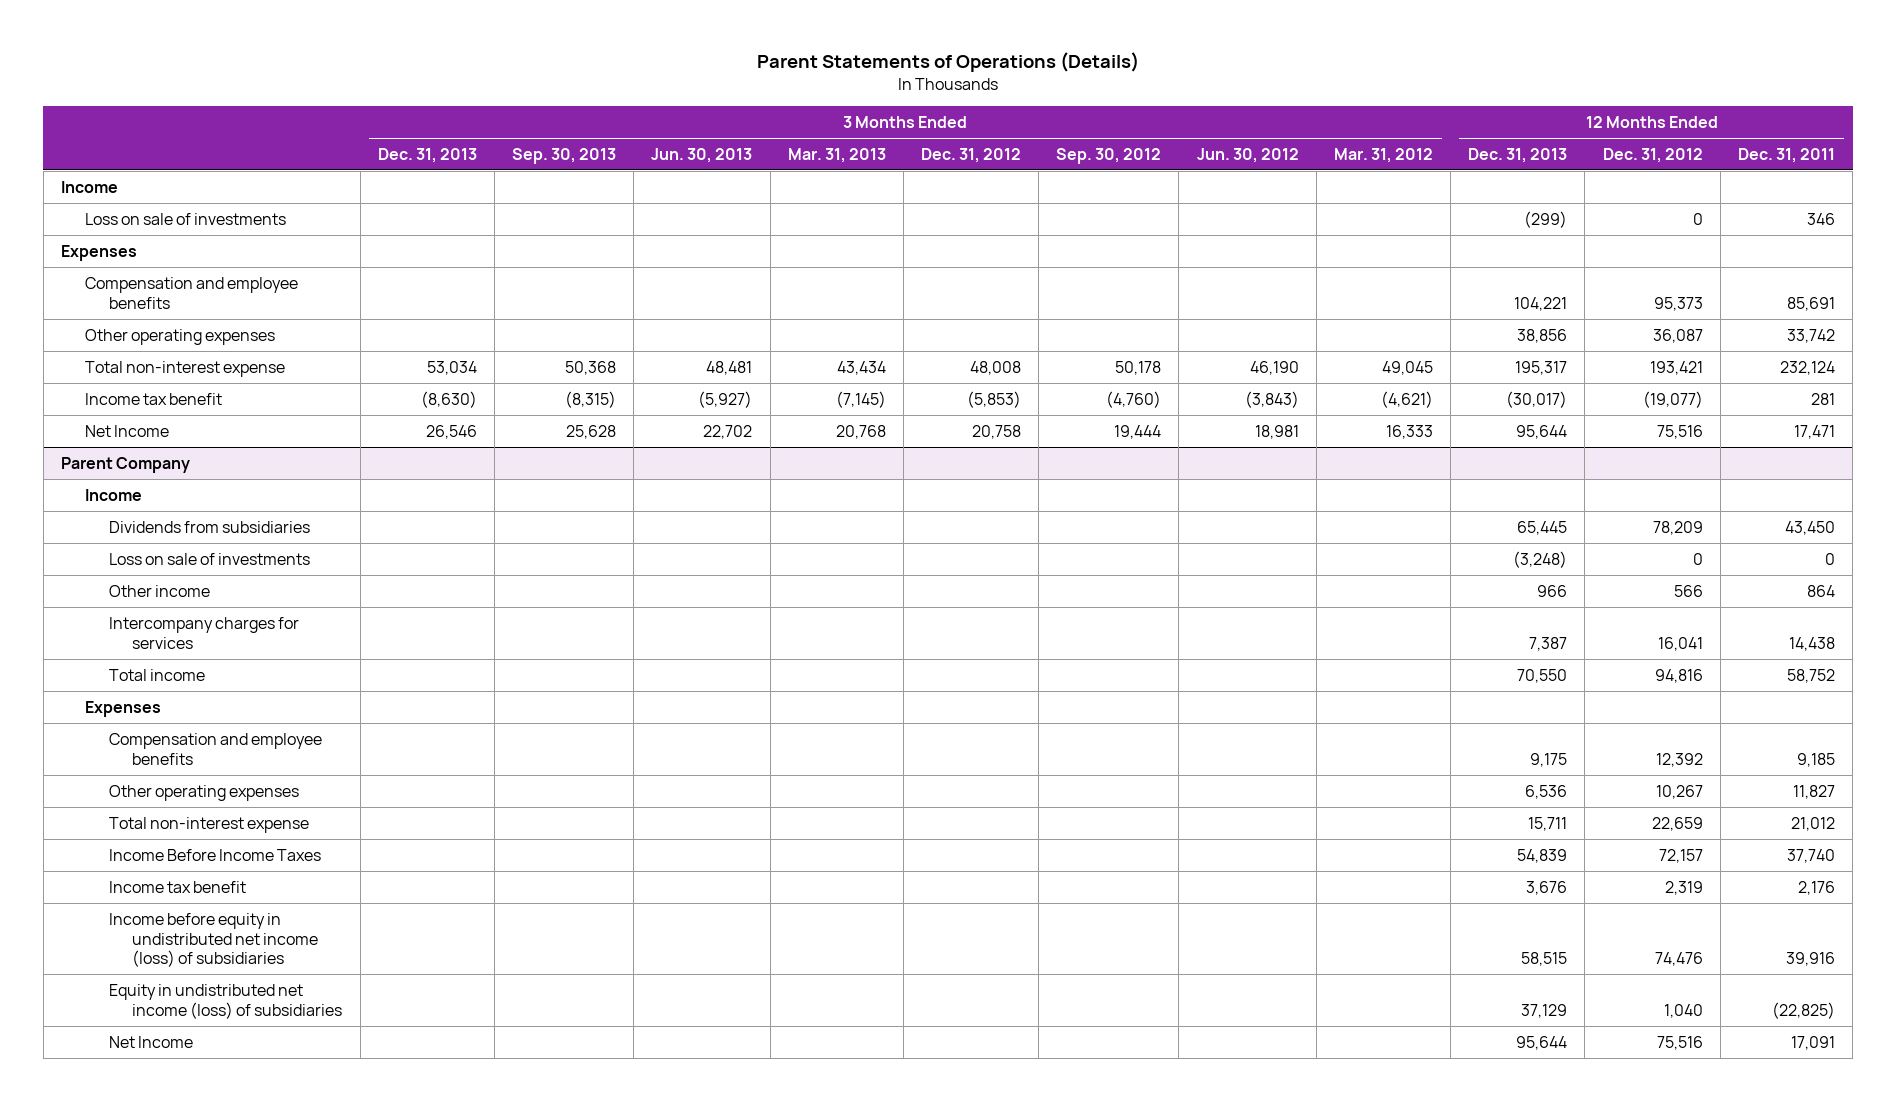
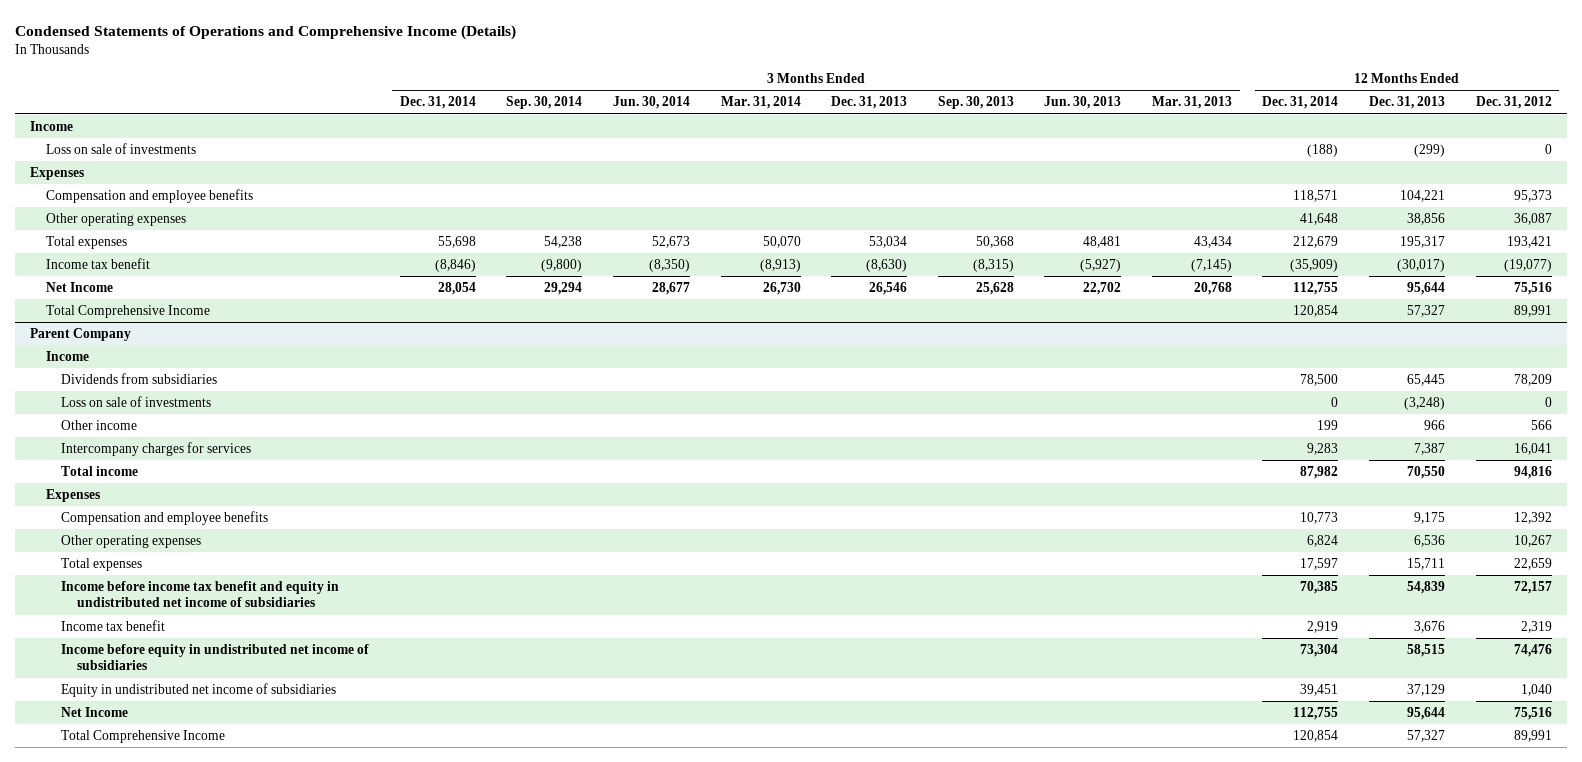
[756,52,1139,73] Parent Statements of Operations (Details) -> [15,24,517,40] Condensed Statements of Operations and Comprehensive Income (Details)
[920,147,1021,163] Dec. 31, 2012 -> none
[1056,147,1162,164] Sep. 30, 2012 -> none
[1196,147,1299,163] Jun. 30, 2012 -> none
[1333,147,1433,163] Mar. 31, 2012 -> none
[1737,147,1835,163] Dec. 31, 2011 -> none
none -> [399,96,476,110] Dec. 31, 2014
none -> [506,96,583,110] Sep. 30, 2014
none -> [613,96,691,110] Jun. 30, 2014
none -> [720,96,801,110] Mar. 31, 2014
none -> [1262,96,1339,110] Dec. 31, 2014
[84,360,285,377] Total non-interest expense -> [45,235,127,249] Total expenses
none -> [45,304,210,318] Total Comprehensive Income
[108,816,309,833] Total non-interest expense -> [61,557,143,571] Total expenses
[108,848,321,861] Income Before Income Taxes -> [61,580,340,608] Income before income tax benefit and equity in undistributed net income of subsidiaries
[108,912,319,968] Income before equity in undistributed net income (loss) of subsidiaries -> [61,643,370,671] Income before equity in undistributed net income of subsidiaries
[108,983,343,1019] Equity in undistributed net income (loss) of subsidiaries -> [61,682,337,697] Equity in undistributed net income of subsidiaries
none -> [61,729,226,743] Total Comprehensive Income

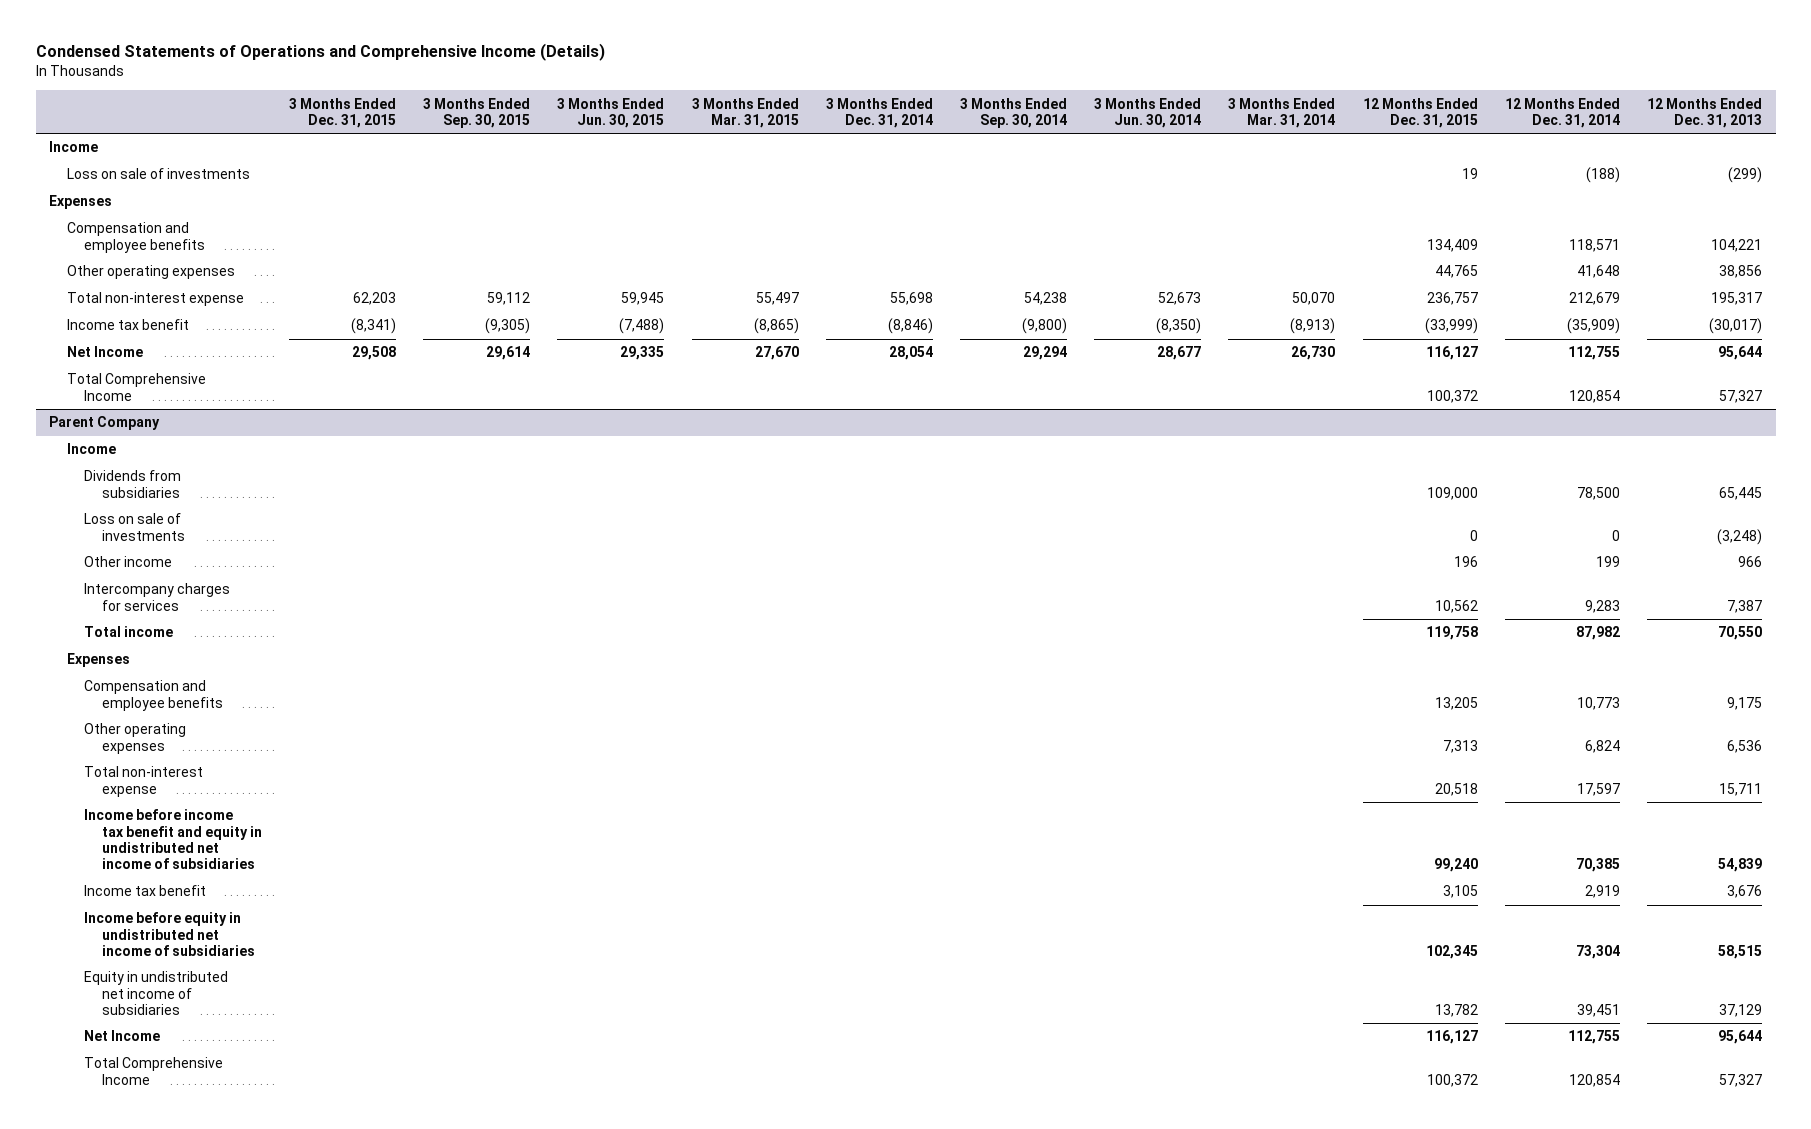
[831,96,908,110] Dec. 31, 2013 -> none
[937,96,1014,110] Sep. 30, 2013 -> none
[1044,96,1122,110] Jun. 30, 2013 -> none
[1151,96,1232,110] Mar. 31, 2013 -> none
[1475,96,1552,110] Dec. 31, 2012 -> none
none -> [288,97,396,129] 3 Months Ended Dec. 31, 2015
none -> [423,97,531,129] 3 Months Ended Sep. 30, 2015
none -> [557,97,665,129] 3 Months Ended Jun. 30, 2015
none -> [691,97,799,129] 3 Months Ended Mar. 31, 2015
none -> [1362,97,1478,129] 12 Months Ended Dec. 31, 2015
[45,235,127,249] Total expenses -> [66,292,244,307] Total non-interest expense
[61,557,143,571] Total expenses -> [84,766,204,797] Total non-interest expense

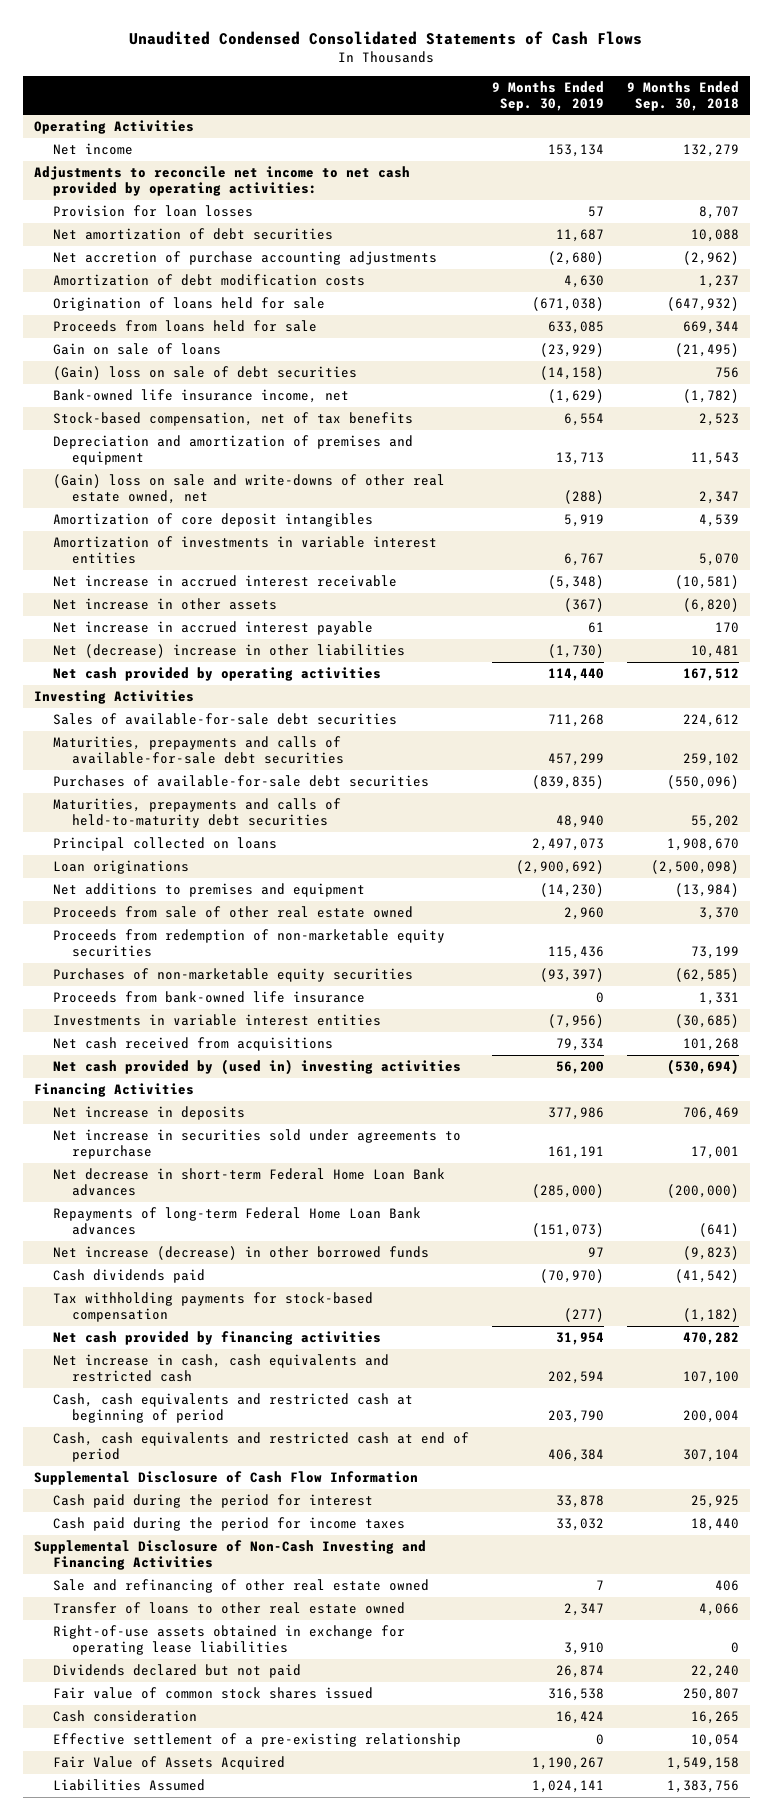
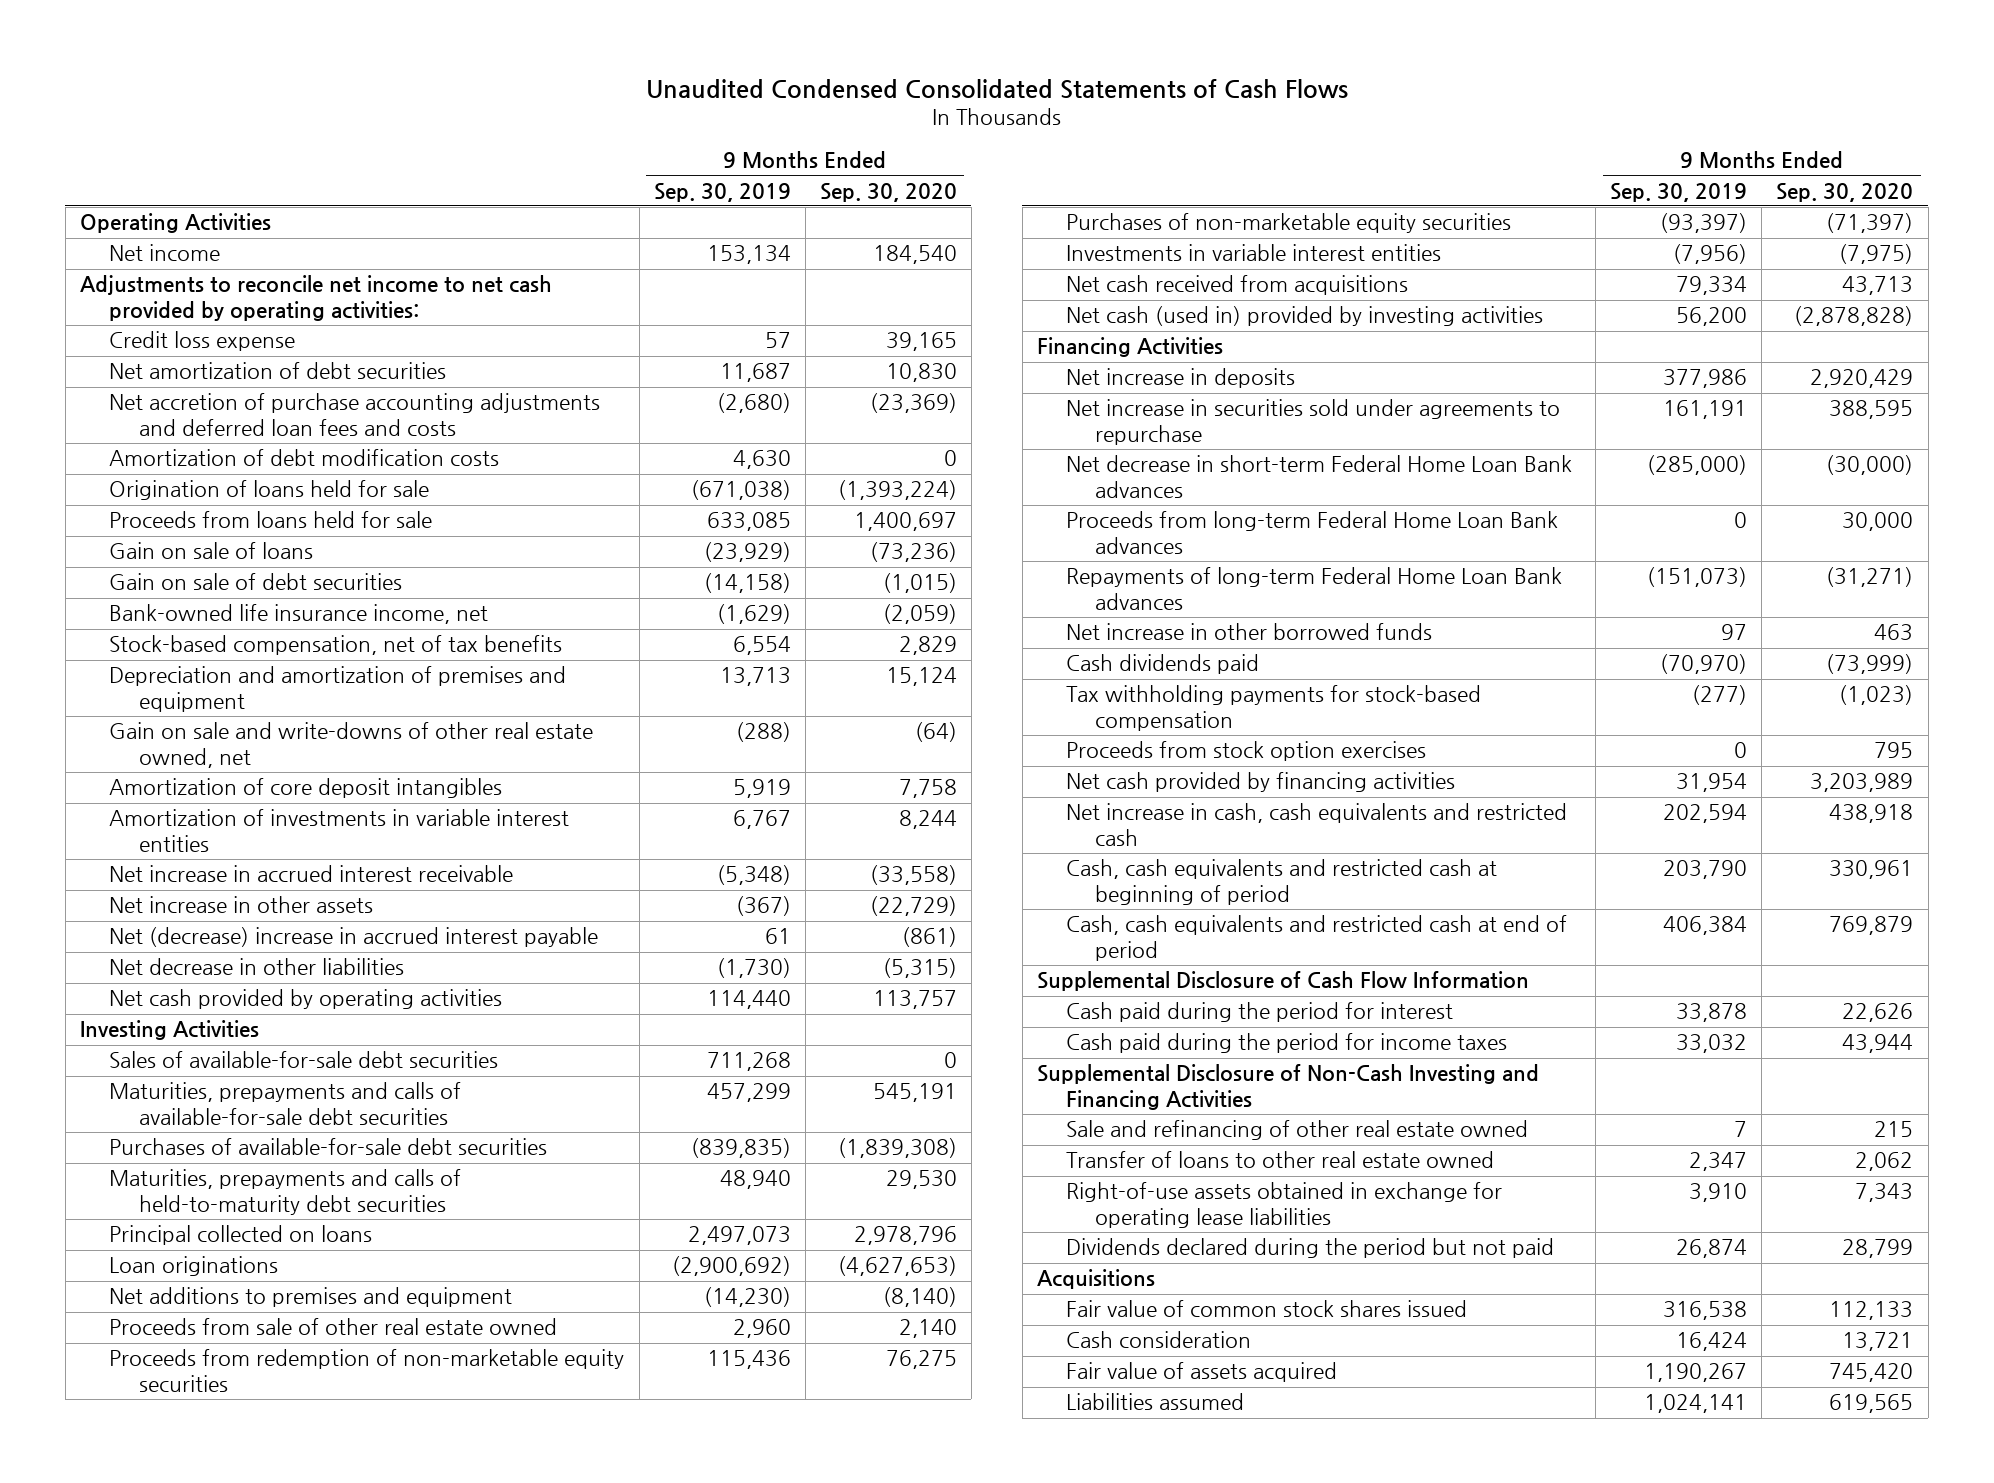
[626,80,739,111] 9 Months Ended Sep. 30, 2018 -> none
none -> [819,182,957,202] Sep. 30, 2020
[53,205,254,218] Provision for loan losses -> [109,331,296,352] Credit loss expense
[53,251,438,266] Net accretion of purchase accounting adjustments -> [109,393,601,437] Net accretion of purchase accounting adjustments and deferred loan fees and costs
[53,366,358,381] (Gain) loss on sale of debt securities -> [109,573,403,591] Gain on sale of debt securities
[53,474,446,505] (Gain) loss on sale and write-downs of other real estate owned, net -> [109,722,594,769] Gain on sale and write-downs of other real estate owned, net
[53,621,374,636] Net increase in accrued interest payable -> [109,927,599,948] Net (decrease) increase in accrued interest payable
[53,644,406,659] Net (decrease) increase in other liabilities -> [109,958,405,976] Net decrease in other liabilities
[53,991,366,1004] Proceeds from bank-owned life insurance -> none
[53,1059,462,1076] Net cash provided by (used in) investing activities -> [1066,306,1544,327] Net cash (used in) provided by investing activities
none -> [1066,511,1559,555] Proceeds from long-term Federal Home Loan Bank advances
[53,1246,430,1261] Net increase (decrease) in other borrowed funds -> [1066,623,1433,641] Net increase in other borrowed funds
none -> [1066,741,1427,762] Proceeds from stock option exercises
[53,1664,302,1679] Dividends declared but not paid -> [1066,1238,1555,1259] Dividends declared during the period but not paid
none -> [1036,1269,1155,1290] Acquisitions
[53,1733,462,1748] Effective settlement of a pre-existing relationship -> none
[53,1756,286,1771] Fair Value of Assets Acquired -> [1066,1362,1338,1383] Fair value of assets acquired
[53,1779,206,1792] Liabilities Assumed -> [1066,1393,1245,1411] Liabilities assumed

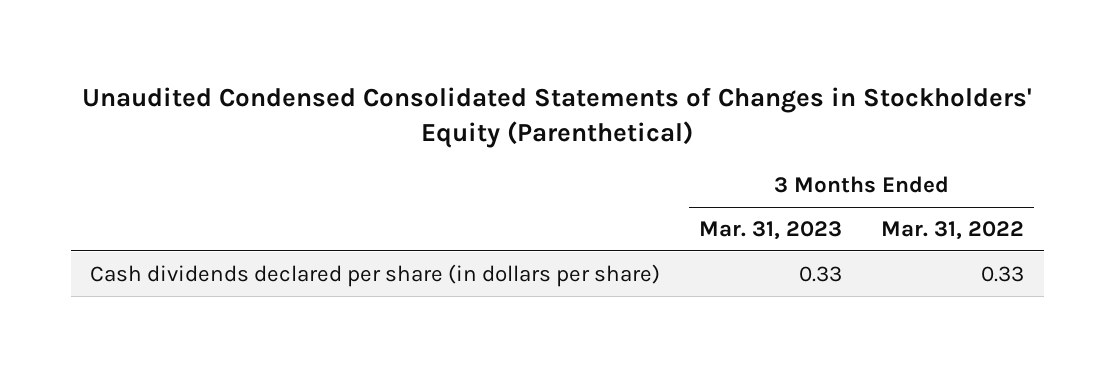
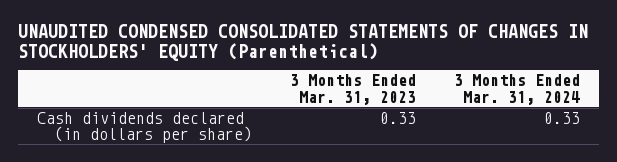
[82,86,1033,148] Unaudited Condensed Consolidated Statements of Changes in Stockholders' Equity (Parenthetical) -> [17,23,588,61] UNAUDITED CONDENSED CONSOLIDATED STATEMENTS OF CHANGES IN STOCKHOLDERS' EQUITY (Parenthetical)
[881,221,1025,241] Mar. 31, 2022 -> none
none -> [454,74,581,105] 3 Months Ended Mar. 31, 2024
[90,264,661,288] Cash dividends declared per share (in dollars per share) -> [36,112,253,144] Cash dividends declared (in dollars per share)

